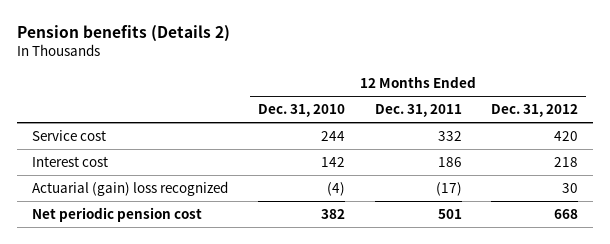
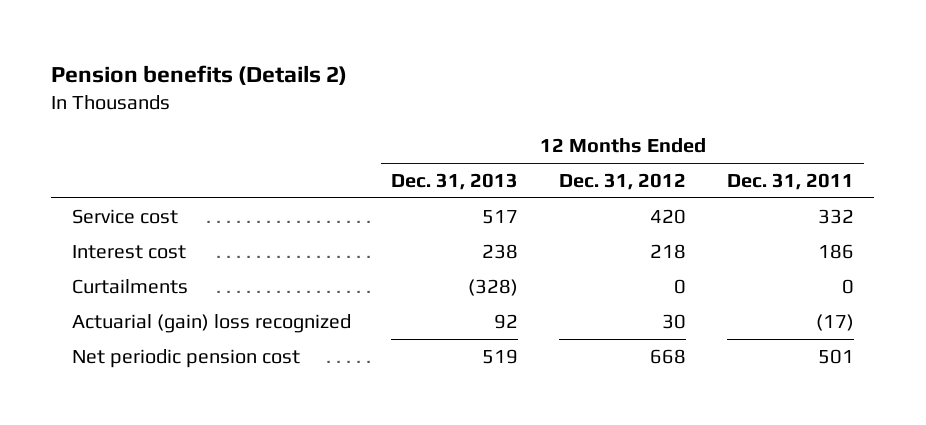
[257,104,345,118] Dec. 31, 2010 -> none
none -> [391,172,519,190] Dec. 31, 2013
none -> [71,278,188,294] Curtailments

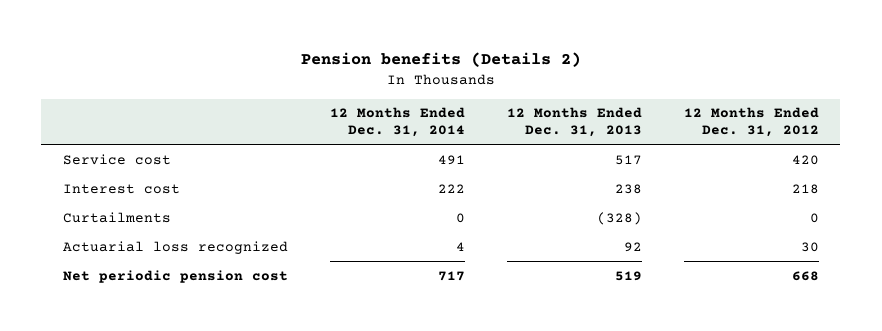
[726,172,854,190] Dec. 31, 2011 -> none
none -> [329,107,465,138] 12 Months Ended Dec. 31, 2014
[71,313,351,333] Actuarial (gain) loss recognized -> [62,240,288,254] Actuarial loss recognized

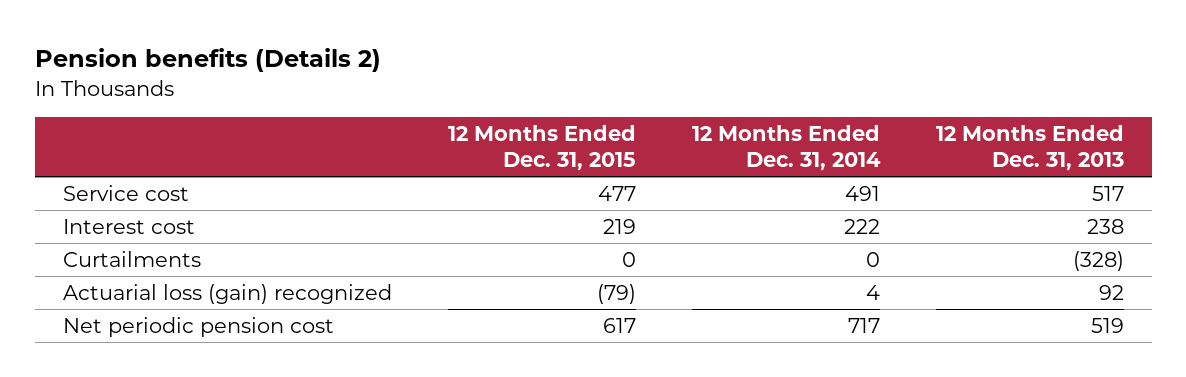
[684,107,820,138] 12 Months Ended Dec. 31, 2012 -> none
none -> [447,124,636,172] 12 Months Ended Dec. 31, 2015
[62,240,288,254] Actuarial loss recognized -> [62,284,392,305] Actuarial loss (gain) recognized

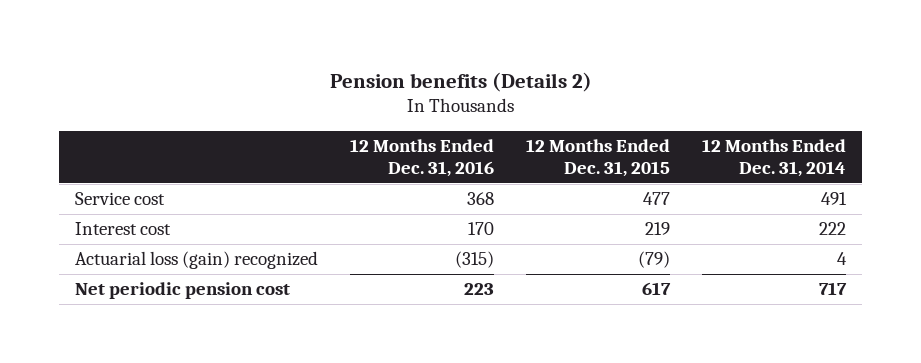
[935,124,1124,172] 12 Months Ended Dec. 31, 2013 -> none
none -> [350,138,495,177] 12 Months Ended Dec. 31, 2016
[62,251,201,268] Curtailments -> none

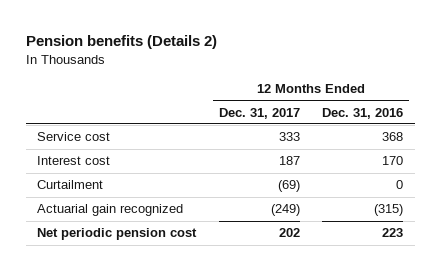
[526,138,671,177] 12 Months Ended Dec. 31, 2015 -> none
[702,138,847,177] 12 Months Ended Dec. 31, 2014 -> none
none -> [218,107,300,119] Dec. 31, 2017
none -> [37,180,104,190] Curtailment
[75,251,319,270] Actuarial loss (gain) recognized -> [37,204,184,217] Actuarial gain recognized

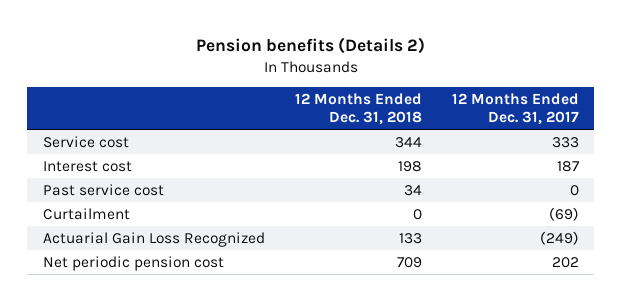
[322,107,404,119] Dec. 31, 2016 -> none
none -> [294,93,422,126] 12 Months Ended Dec. 31, 2018
none -> [42,183,164,196] Past service cost
[37,204,184,217] Actuarial gain recognized -> [42,231,265,247] Actuarial Gain Loss Recognized

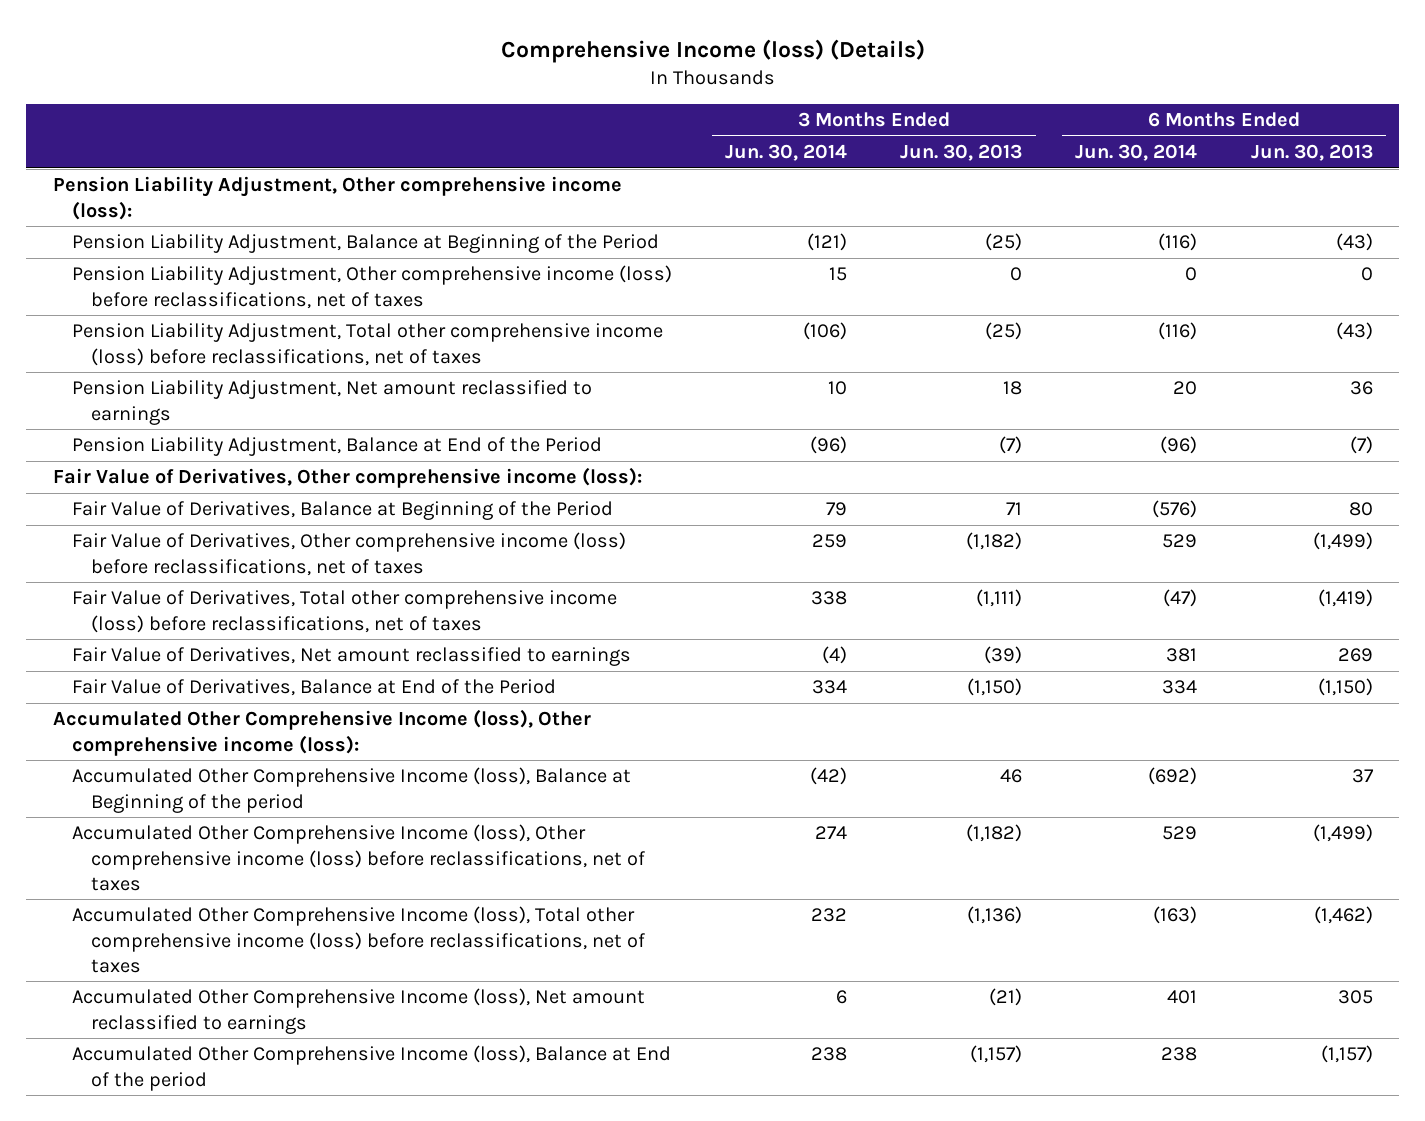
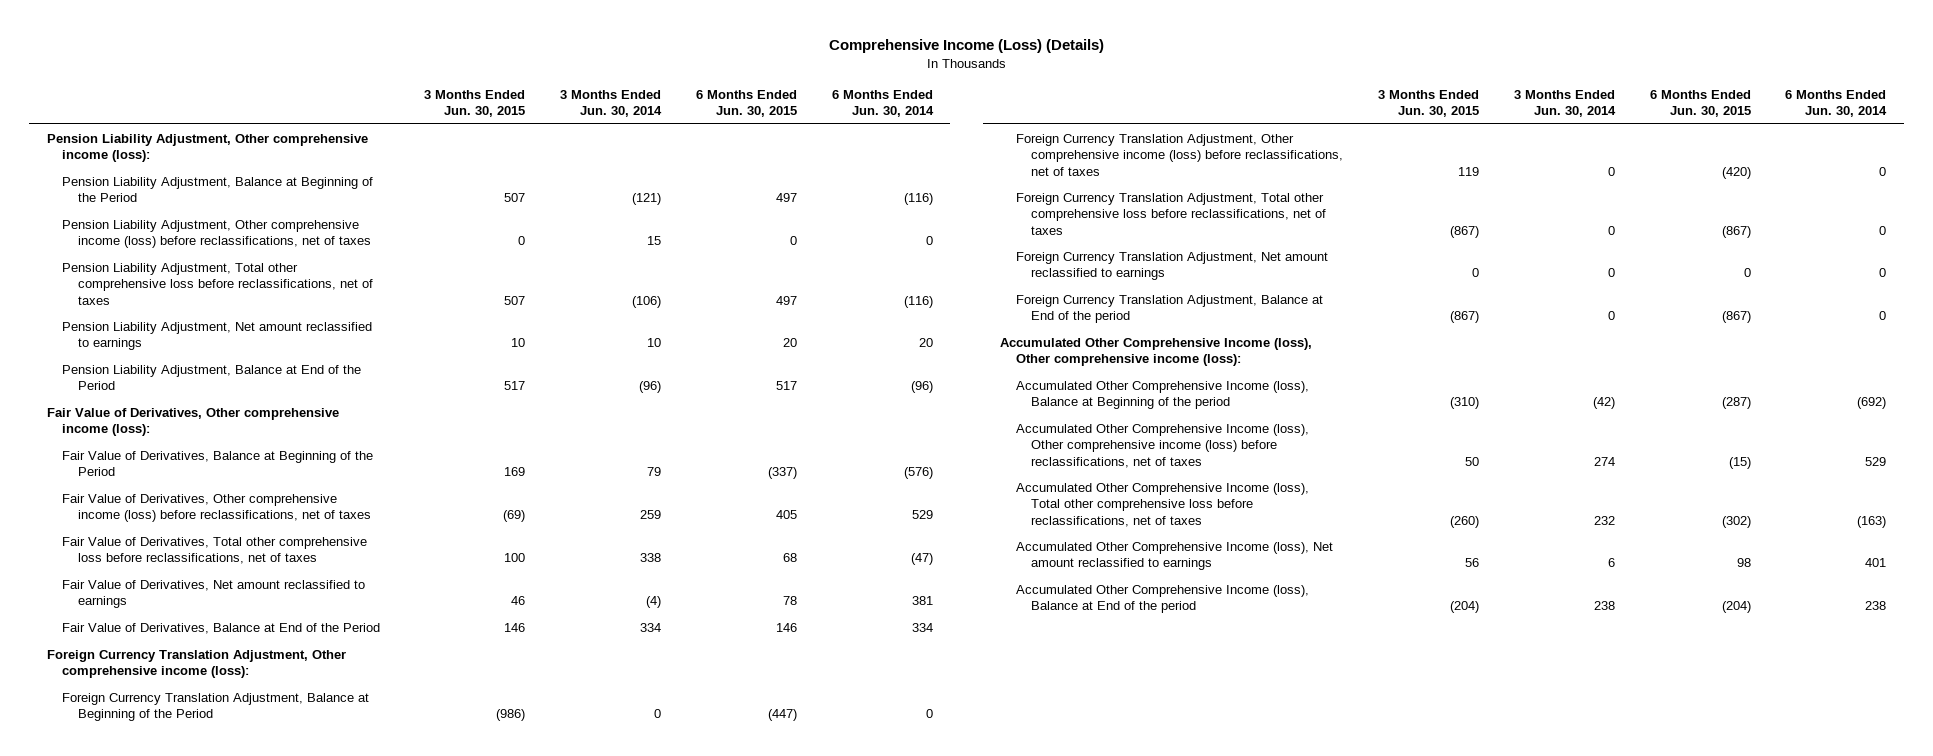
[500,38,925,63] Comprehensive Income (loss) (Details) -> [828,38,1104,53] Comprehensive Income (Loss) (Details)
[900,143,1023,161] Jun. 30, 2013 -> none
[1250,143,1373,161] Jun. 30, 2013 -> none
none -> [424,89,526,118] 3 Months Ended Jun. 30, 2015
none -> [695,89,797,118] 6 Months Ended Jun. 30, 2015
[71,323,663,366] Pension Liability Adjustment, Total other comprehensive income (loss) before reclassifications, net of taxes -> [62,262,373,305] Pension Liability Adjustment, Total other comprehensive loss before reclassifications, net of taxes
[71,590,617,633] Fair Value of Derivatives, Total other comprehensive income (loss) before reclassifications, net of taxes -> [62,536,368,565] Fair Value of Derivatives, Total other comprehensive loss before reclassifications, net of taxes
none -> [46,649,346,679] Foreign Currency Translation Adjustment, Other comprehensive income (loss):
none -> [62,692,370,722] Foreign Currency Translation Adjustment, Balance at Beginning of the Period
none -> [1015,133,1344,176] Foreign Currency Translation Adjustment, Other comprehensive income (loss) before reclassifications, net of taxes
none -> [1015,192,1327,235] Foreign Currency Translation Adjustment, Total other comprehensive loss before reclassifications, net of taxes
none -> [1015,251,1328,281] Foreign Currency Translation Adjustment, Net amount reclassified to earnings
none -> [1015,294,1323,324] Foreign Currency Translation Adjustment, Balance at End of the period
[71,906,645,973] Accumulated Other Comprehensive Income (loss), Total other comprehensive income (loss) before reclassifications, net of taxes -> [1015,482,1309,527] Accumulated Other Comprehensive Income (loss), Total other comprehensive loss before reclassifications, net of taxes

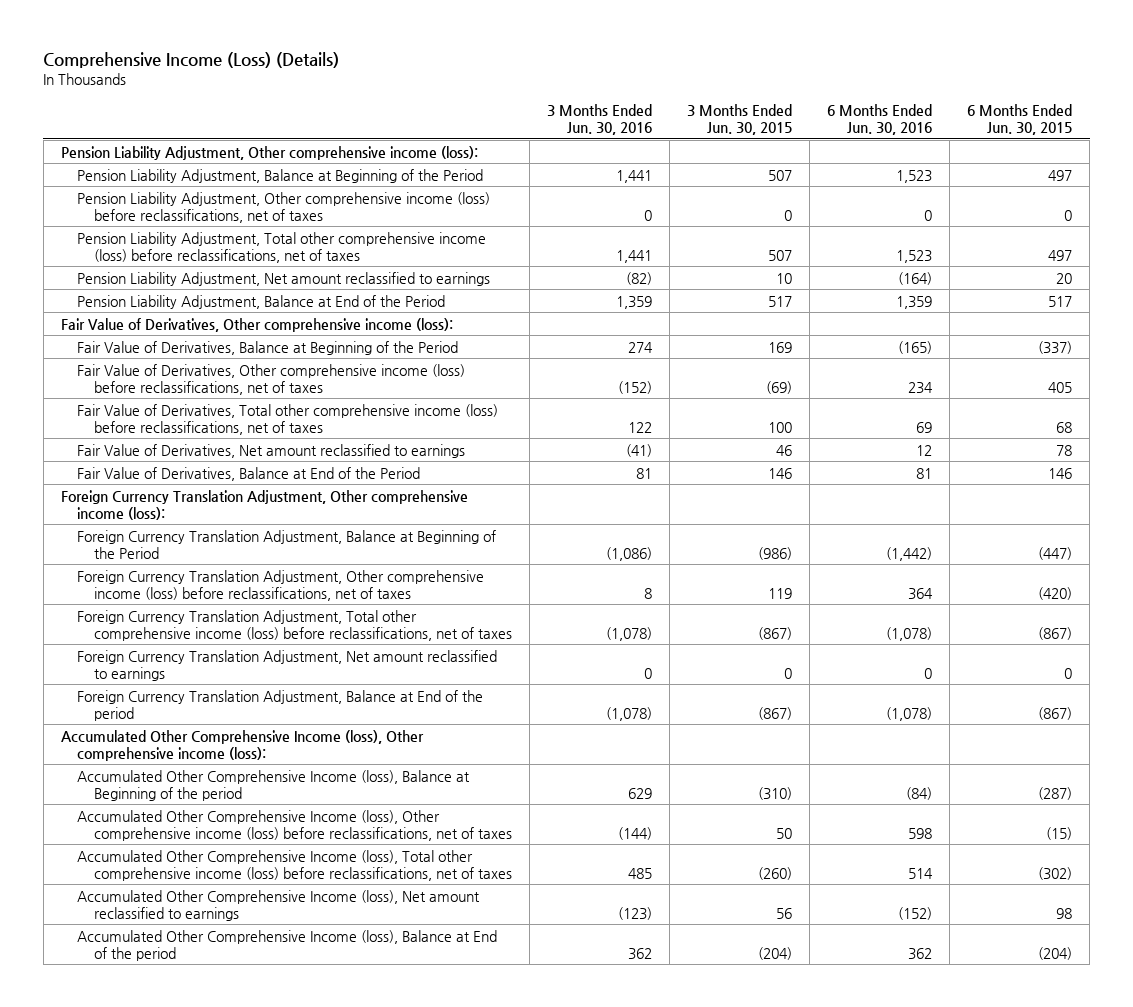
[560,89,663,118] 3 Months Ended Jun. 30, 2014 -> none
[831,89,934,118] 6 Months Ended Jun. 30, 2014 -> none
none -> [547,103,653,135] 3 Months Ended Jun. 30, 2016
none -> [827,103,933,135] 6 Months Ended Jun. 30, 2016
[62,262,373,305] Pension Liability Adjustment, Total other comprehensive loss before reclassifications, net of taxes -> [77,231,487,263] Pension Liability Adjustment, Total other comprehensive income (loss) before reclassifications, net of taxes
[62,536,368,565] Fair Value of Derivatives, Total other comprehensive loss before reclassifications, net of taxes -> [77,403,499,435] Fair Value of Derivatives, Total other comprehensive income (loss) before reclassifications, net of taxes
[1015,192,1327,235] Foreign Currency Translation Adjustment, Total other comprehensive loss before reclassifications, net of taxes -> [77,609,513,641] Foreign Currency Translation Adjustment, Total other comprehensive income (loss) before reclassifications, net of taxes
[1015,482,1309,527] Accumulated Other Comprehensive Income (loss), Total other comprehensive loss before reclassifications, net of taxes -> [77,849,513,881] Accumulated Other Comprehensive Income (loss), Total other comprehensive income (loss) before reclassifications, net of taxes

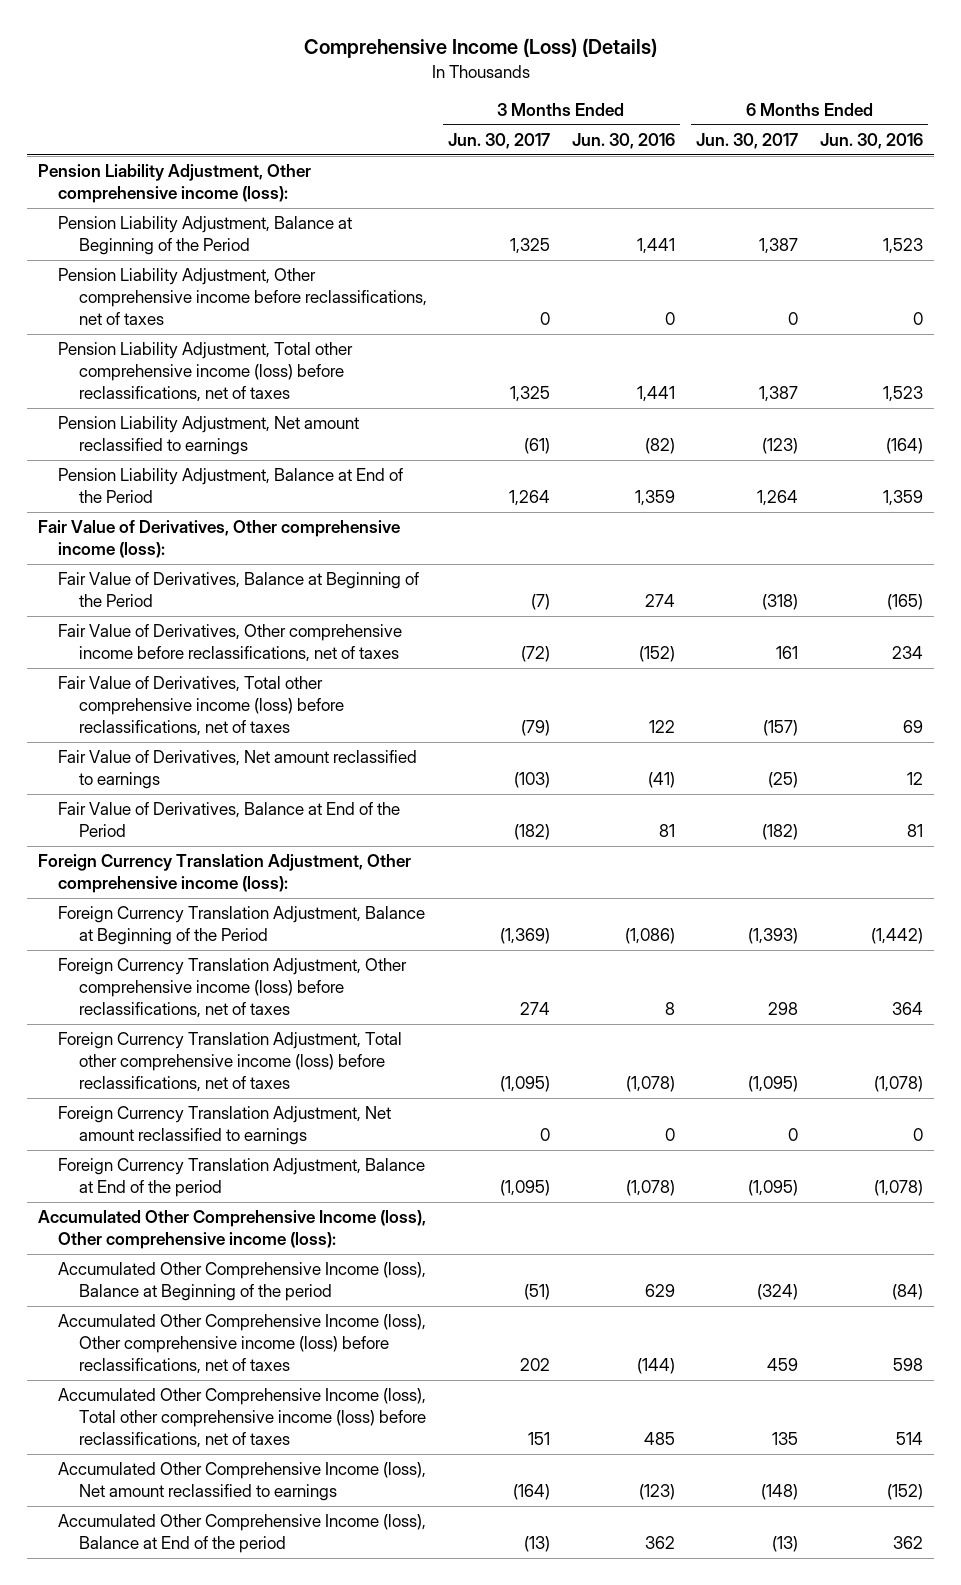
[687,103,793,135] 3 Months Ended Jun. 30, 2015 -> none
[967,103,1073,135] 6 Months Ended Jun. 30, 2015 -> none
none -> [448,133,551,150] Jun. 30, 2017
none -> [696,133,799,150] Jun. 30, 2017
[77,191,491,223] Pension Liability Adjustment, Other comprehensive income (loss) before reclassifications, net of taxes -> [58,268,427,326] Pension Liability Adjustment, Other comprehensive income before reclassifications, net of taxes
[77,363,466,395] Fair Value of Derivatives, Other comprehensive income (loss) before reclassifications, net of taxes -> [58,624,403,663] Fair Value of Derivatives, Other comprehensive income before reclassifications, net of taxes

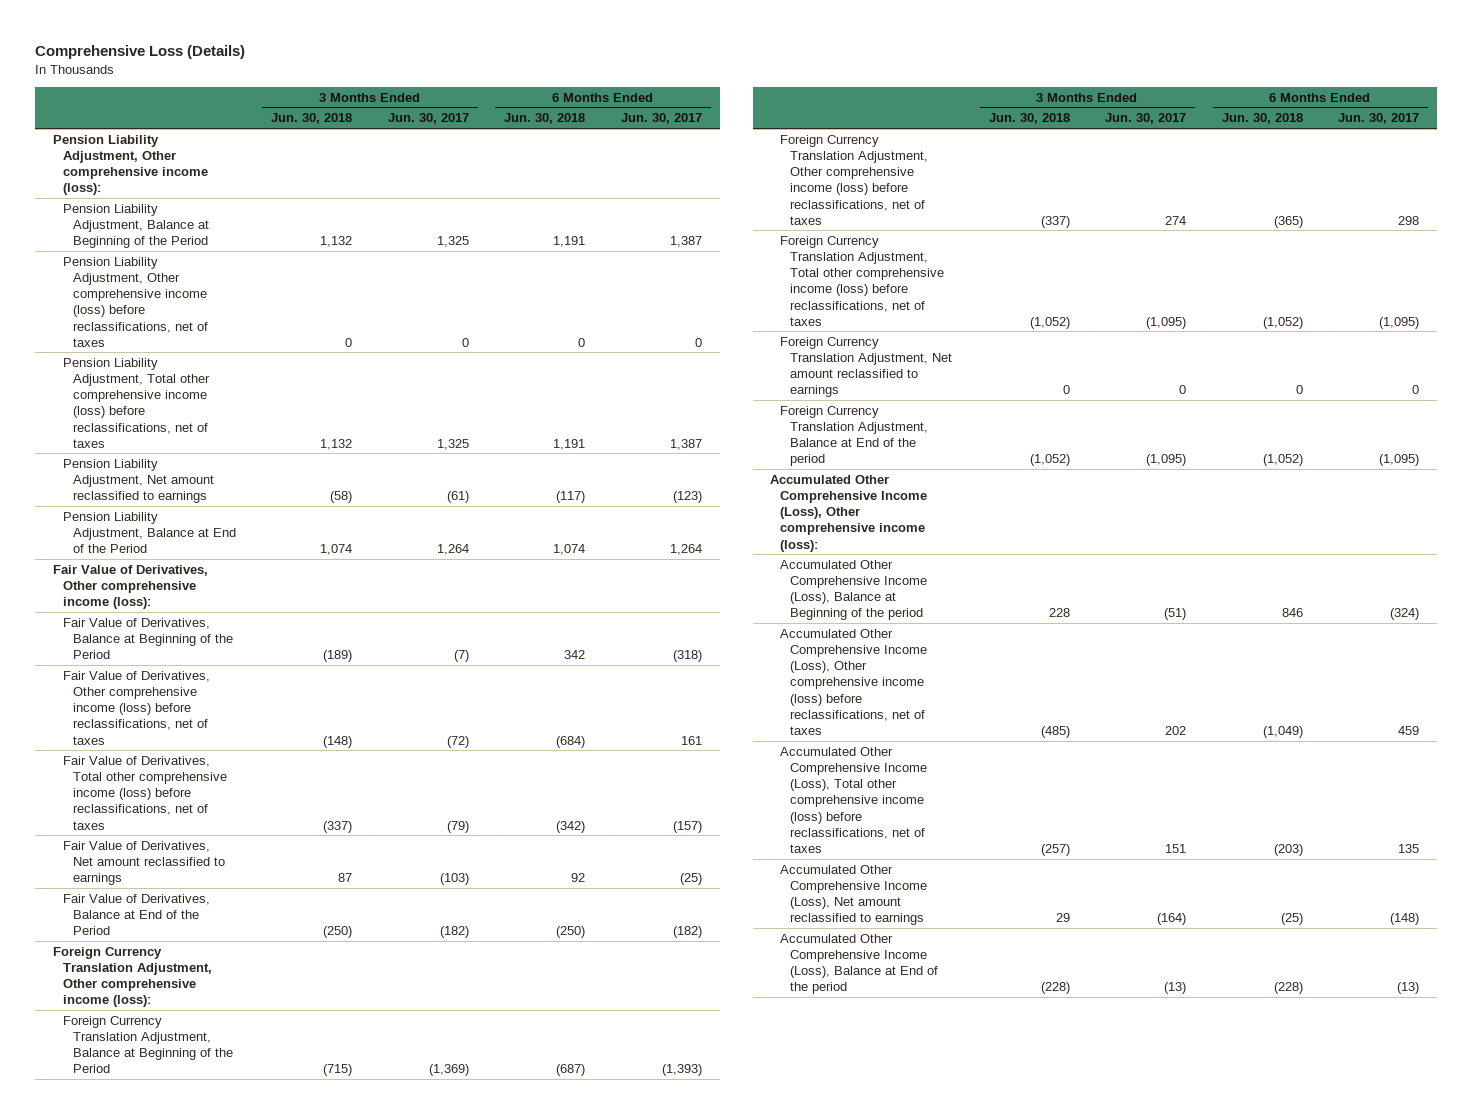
[303,38,657,59] Comprehensive Income (Loss) (Details) -> [35,44,246,59] Comprehensive Loss (Details)
[571,133,675,150] Jun. 30, 2016 -> none
[819,133,923,150] Jun. 30, 2016 -> none
none -> [271,113,353,125] Jun. 30, 2018
none -> [504,113,586,125] Jun. 30, 2018
[58,268,427,326] Pension Liability Adjustment, Other comprehensive income before reclassifications, net of taxes -> [62,256,208,347] Pension Liability Adjustment, Other comprehensive income (loss) before reclassifications, net of taxes
[58,624,403,663] Fair Value of Derivatives, Other comprehensive income before reclassifications, net of taxes -> [62,670,210,745] Fair Value of Derivatives, Other comprehensive income (loss) before reclassifications, net of taxes
[38,1210,427,1250] Accumulated Other Comprehensive Income (loss), Other comprehensive income (loss): -> [770,474,928,552] Accumulated Other Comprehensive Income (Loss), Other comprehensive income (loss):
[58,1262,427,1302] Accumulated Other Comprehensive Income (loss), Balance at Beginning of the period -> [780,559,928,621] Accumulated Other Comprehensive Income (Loss), Balance at Beginning of the period
[58,1314,427,1375] Accumulated Other Comprehensive Income (loss), Other comprehensive income (loss) before reclassifications, net of taxes -> [780,628,928,735] Accumulated Other Comprehensive Income (Loss), Other comprehensive income (loss) before reclassifications, net of taxes
[58,1388,427,1449] Accumulated Other Comprehensive Income (loss), Total other comprehensive income (loss) before reclassifications, net of taxes -> [780,746,928,853] Accumulated Other Comprehensive Income (Loss), Total other comprehensive income (loss) before reclassifications, net of taxes
[58,1462,427,1502] Accumulated Other Comprehensive Income (loss), Net amount reclassified to earnings -> [780,864,928,926] Accumulated Other Comprehensive Income (Loss), Net amount reclassified to earnings
[58,1514,427,1554] Accumulated Other Comprehensive Income (loss), Balance at End of the period -> [780,933,939,995] Accumulated Other Comprehensive Income (Loss), Balance at End of the period

